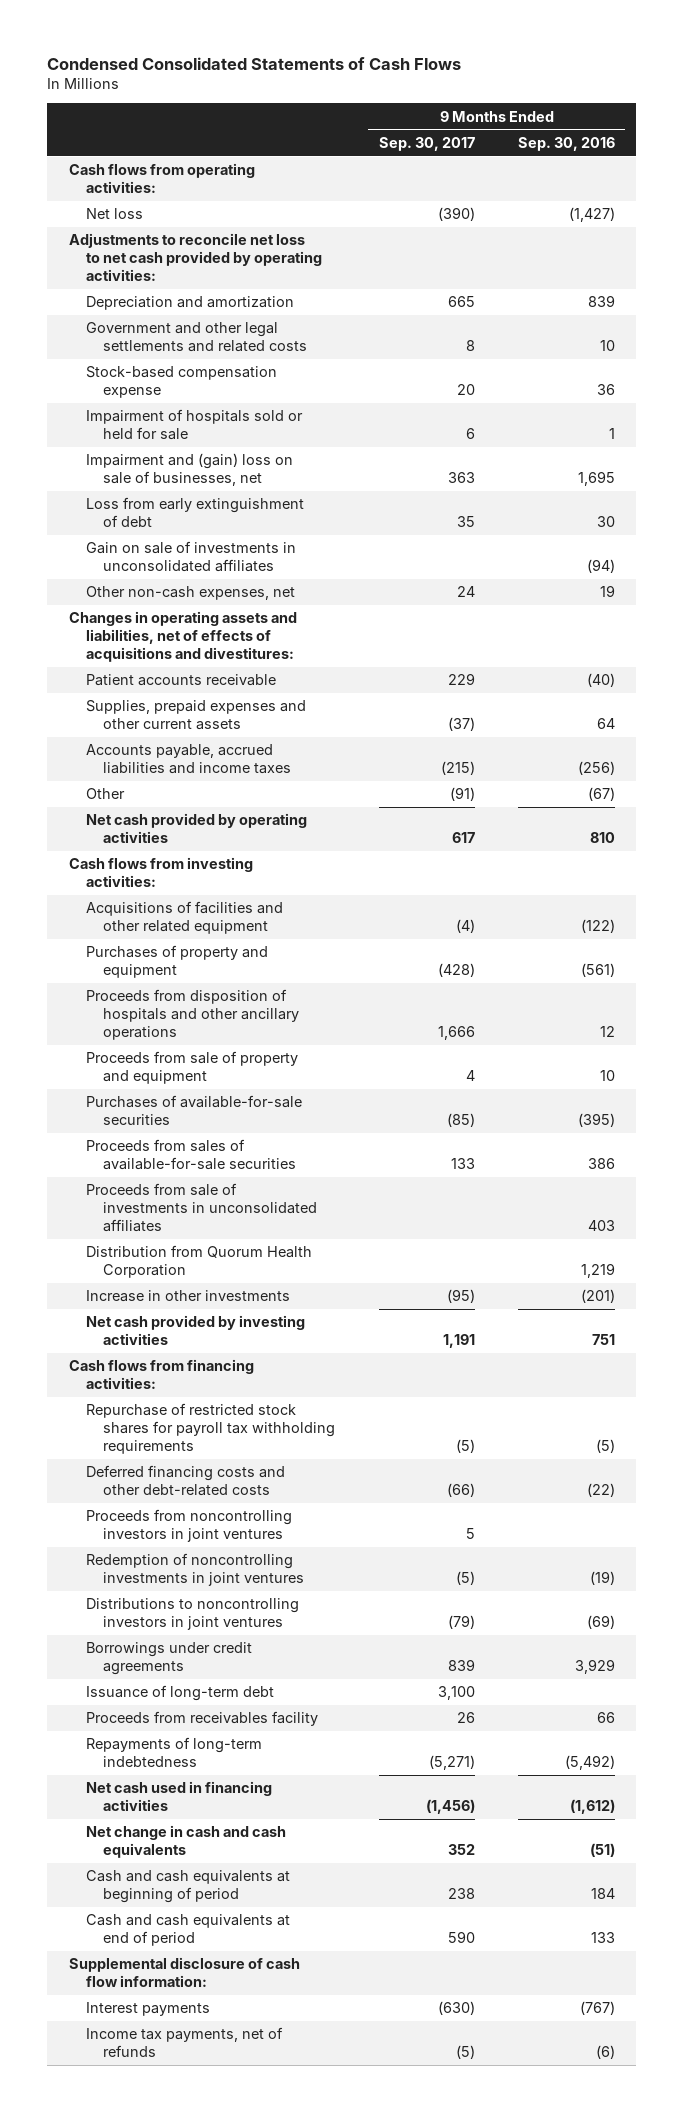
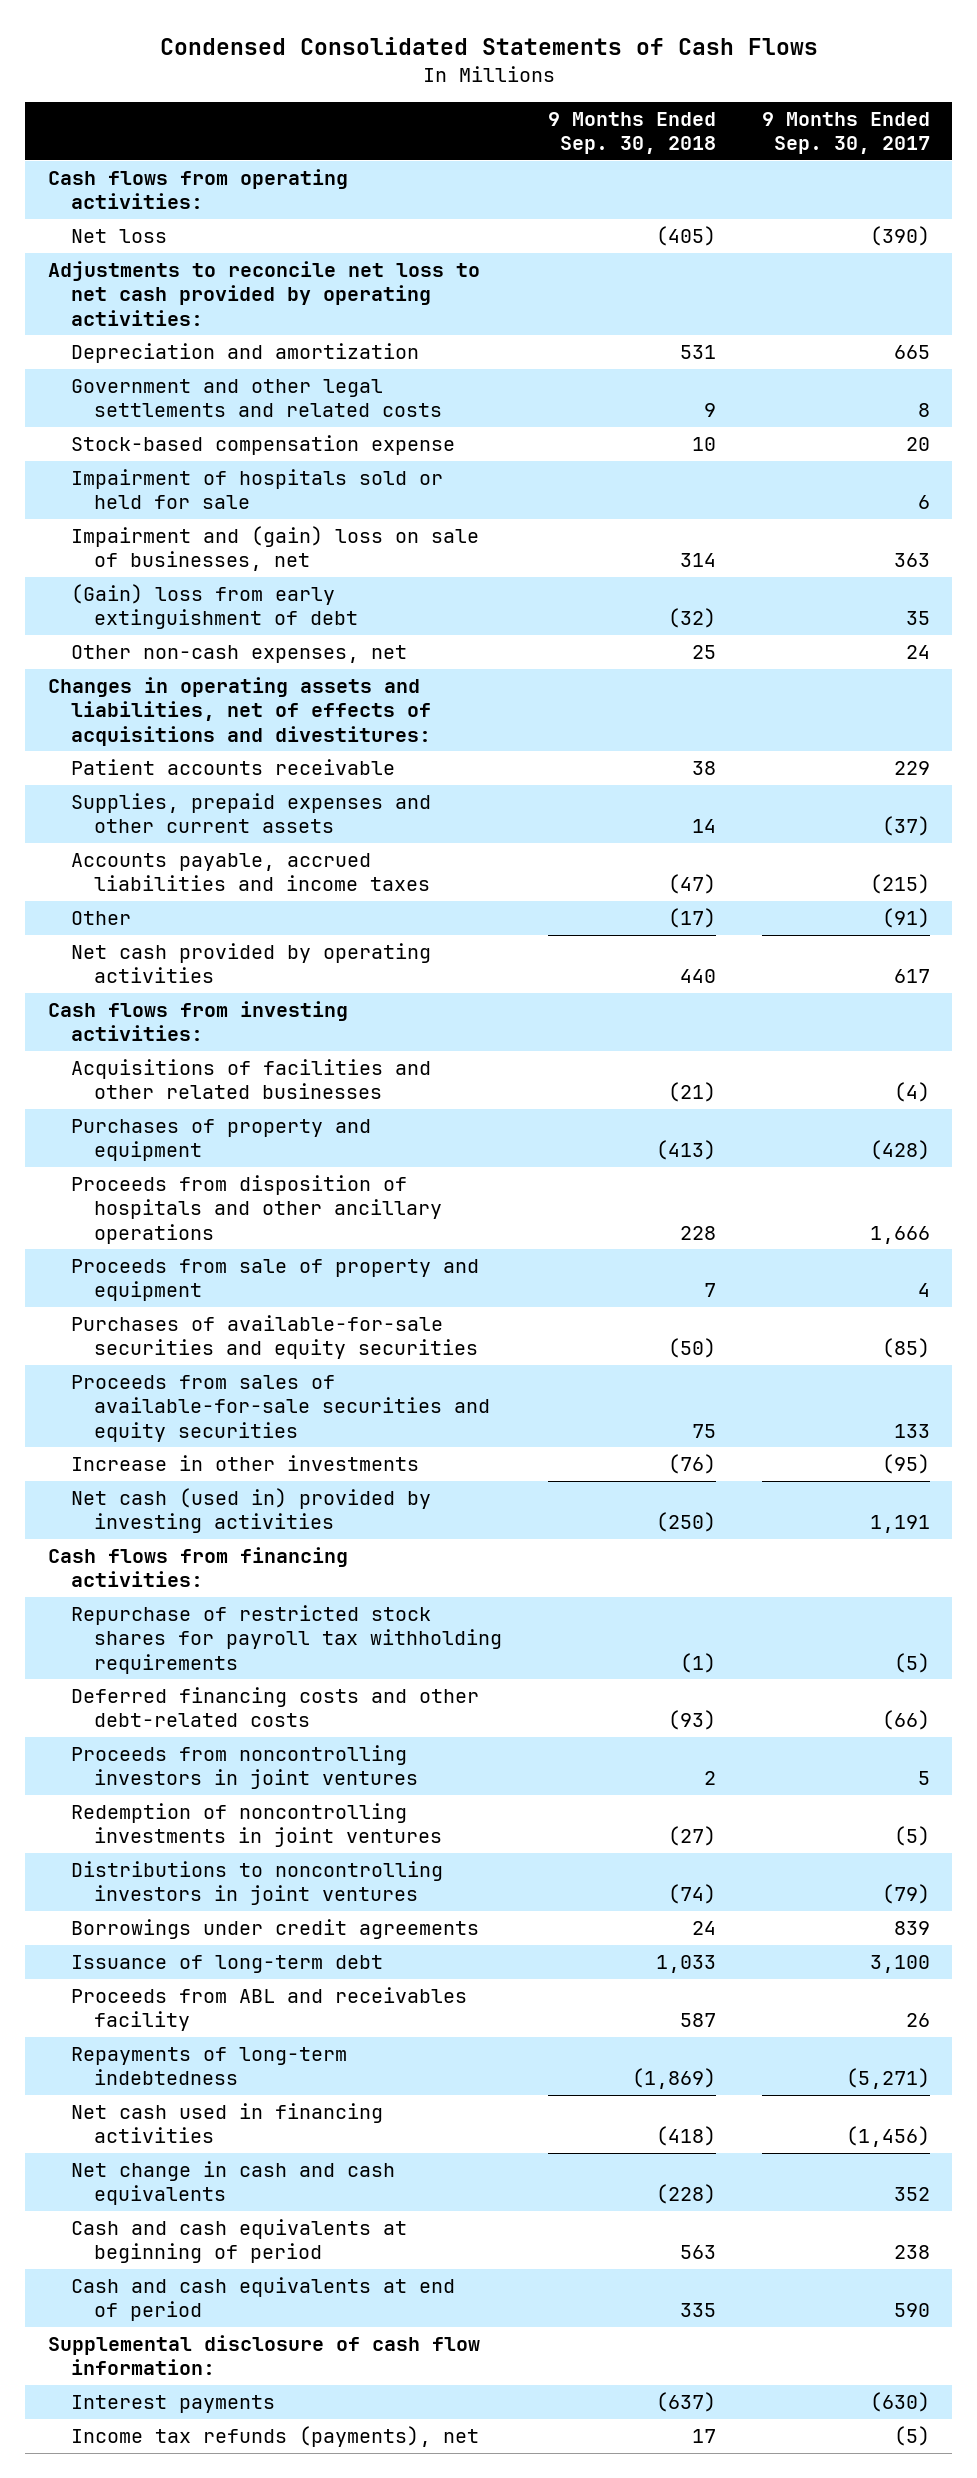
[517,136,615,151] Sep. 30, 2016 -> none
none -> [548,111,717,154] 9 Months Ended Sep. 30, 2018
[86,541,297,573] Gain on sale of investments in unconsolidated affiliates -> none
[86,497,305,528] Loss from early extinguishment of debt -> [71,584,359,630] (Gain) loss from early extinguishment of debt
[86,901,284,935] Acquisitions of facilities and other related equipment -> [71,1059,432,1100] Acquisitions of facilities and other related businesses
[86,1183,318,1233] Proceeds from sale of investments in unconsolidated affiliates -> none
[86,1245,313,1279] Distribution from Quorum Health Corporation -> none
[86,1095,303,1126] Purchases of available-for-sale securities -> [71,1315,479,1360] Purchases of available-for-sale securities and equity securities
[86,1139,297,1171] Proceeds from sales of available-for-sale securities -> [71,1375,491,1442] Proceeds from sales of available-for-sale securities and equity securities
[86,1315,306,1346] Net cash provided by investing activities -> [71,1488,432,1534] Net cash (used in) provided by investing activities
[86,1711,319,1727] Proceeds from receivables facility -> [71,1987,468,2032] Proceeds from ABL and receivables facility
[86,2027,284,2058] Income tax payments, net of refunds -> [71,2426,480,2448] Income tax refunds (payments), net

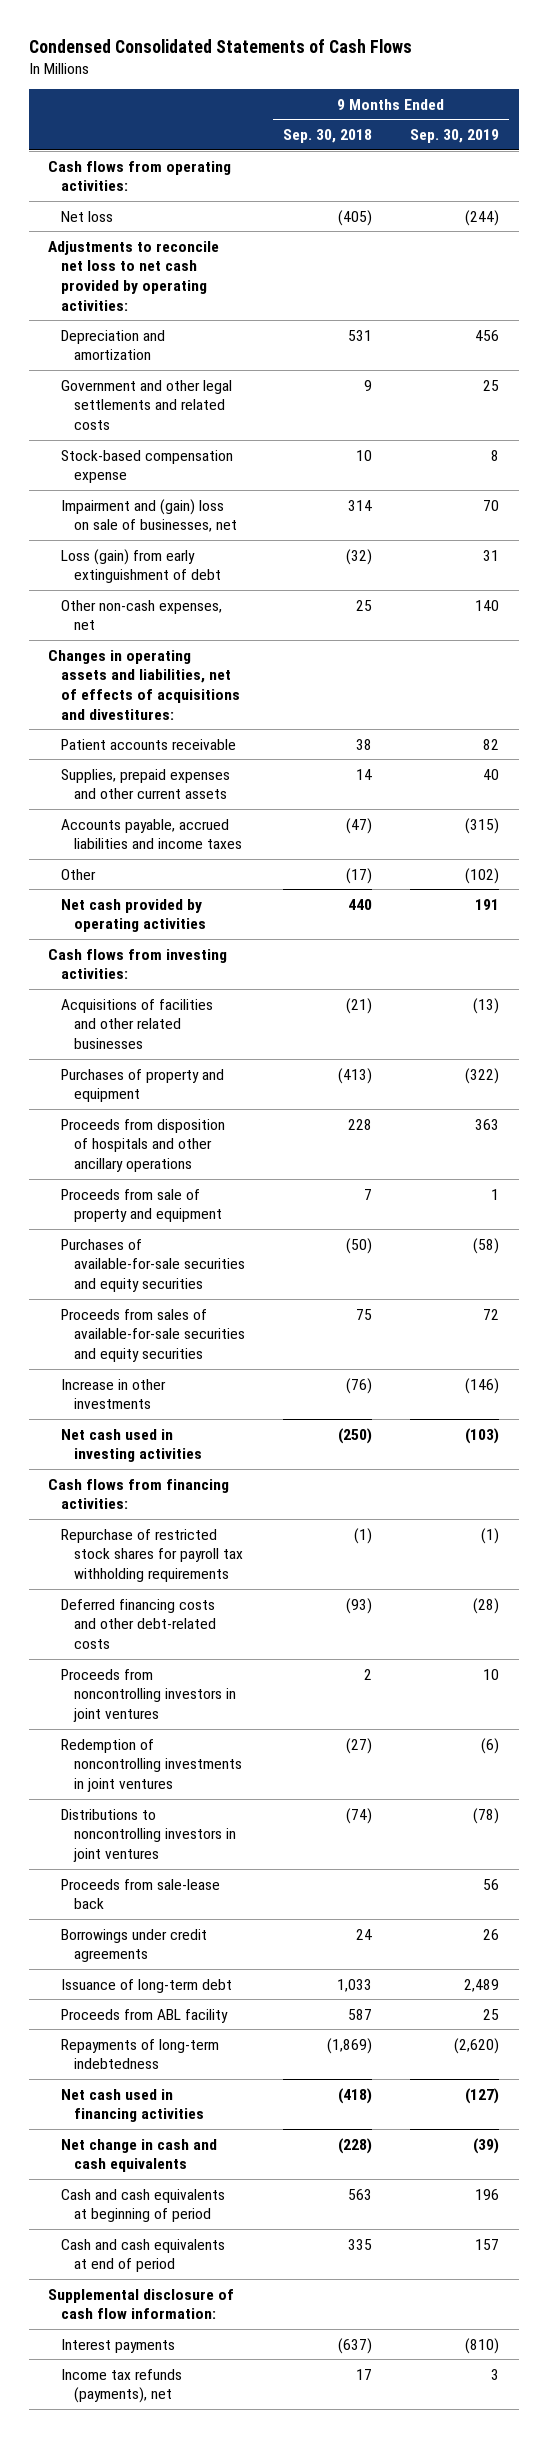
[761,111,930,154] 9 Months Ended Sep. 30, 2017 -> none
none -> [410,129,500,144] Sep. 30, 2019
[71,469,444,510] Impairment of hospitals sold or held for sale -> none
[71,584,359,630] (Gain) loss from early extinguishment of debt -> [61,548,221,584] Loss (gain) from early extinguishment of debt
[71,1488,432,1534] Net cash (used in) provided by investing activities -> [61,1428,202,1463] Net cash used in investing activities
none -> [61,1878,221,1910] Proceeds from sale-lease back
[71,1987,468,2032] Proceeds from ABL and receivables facility -> [61,2008,229,2023] Proceeds from ABL facility

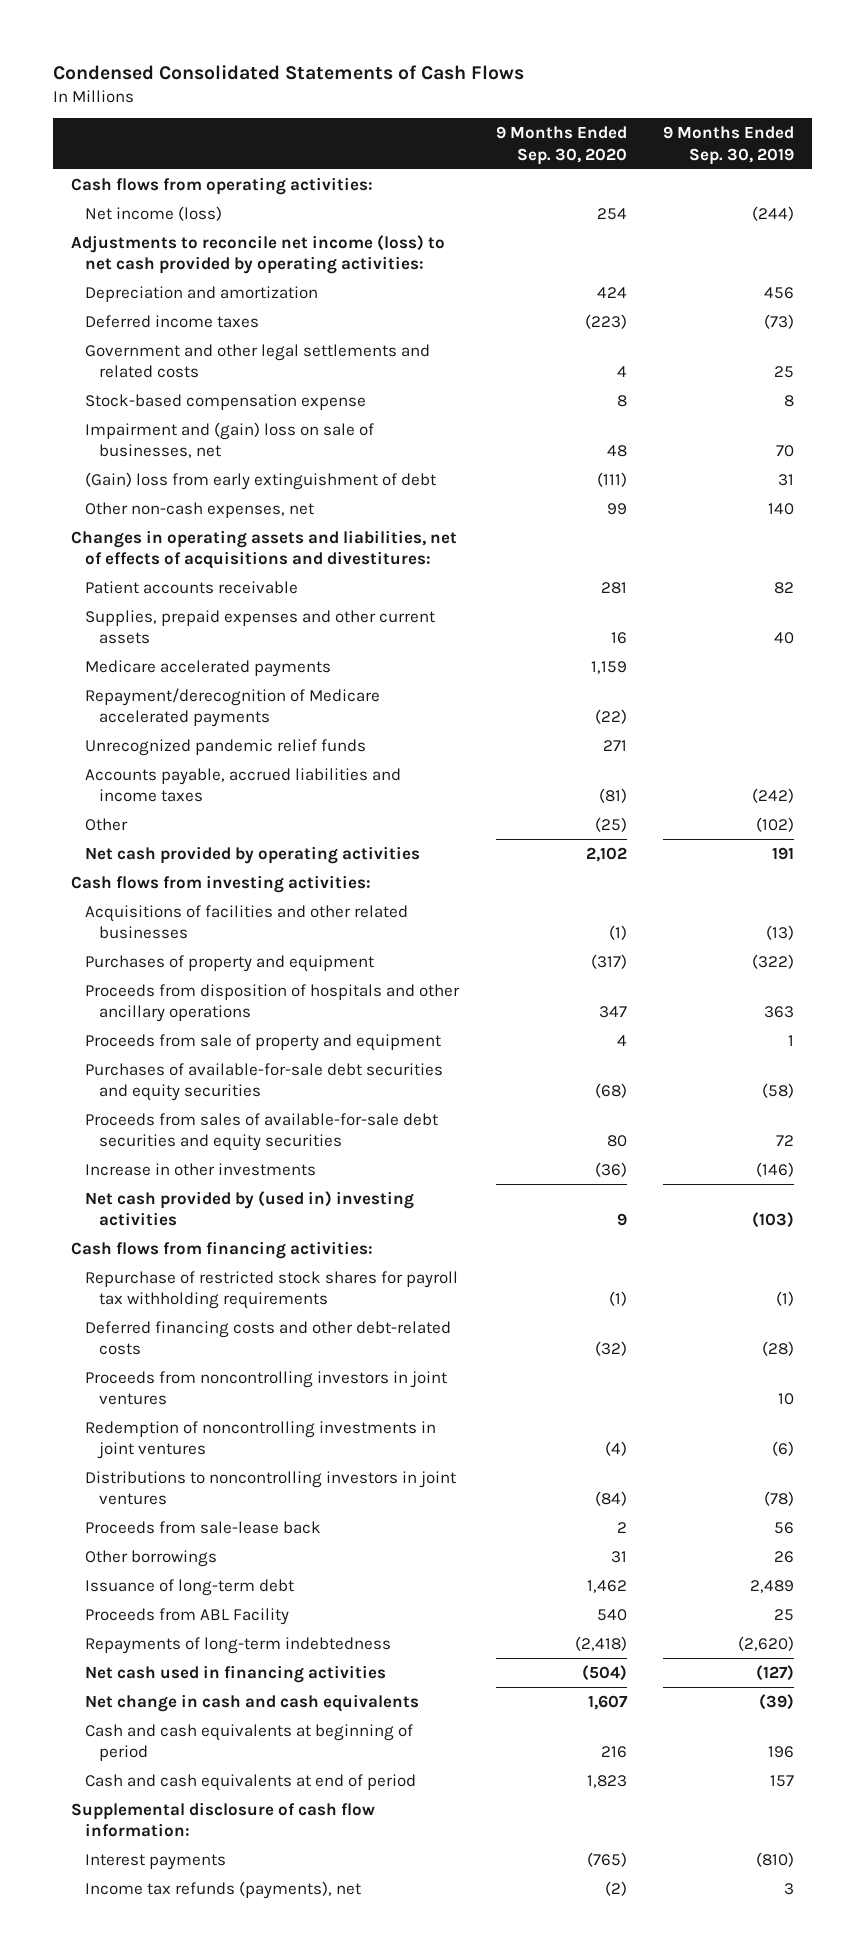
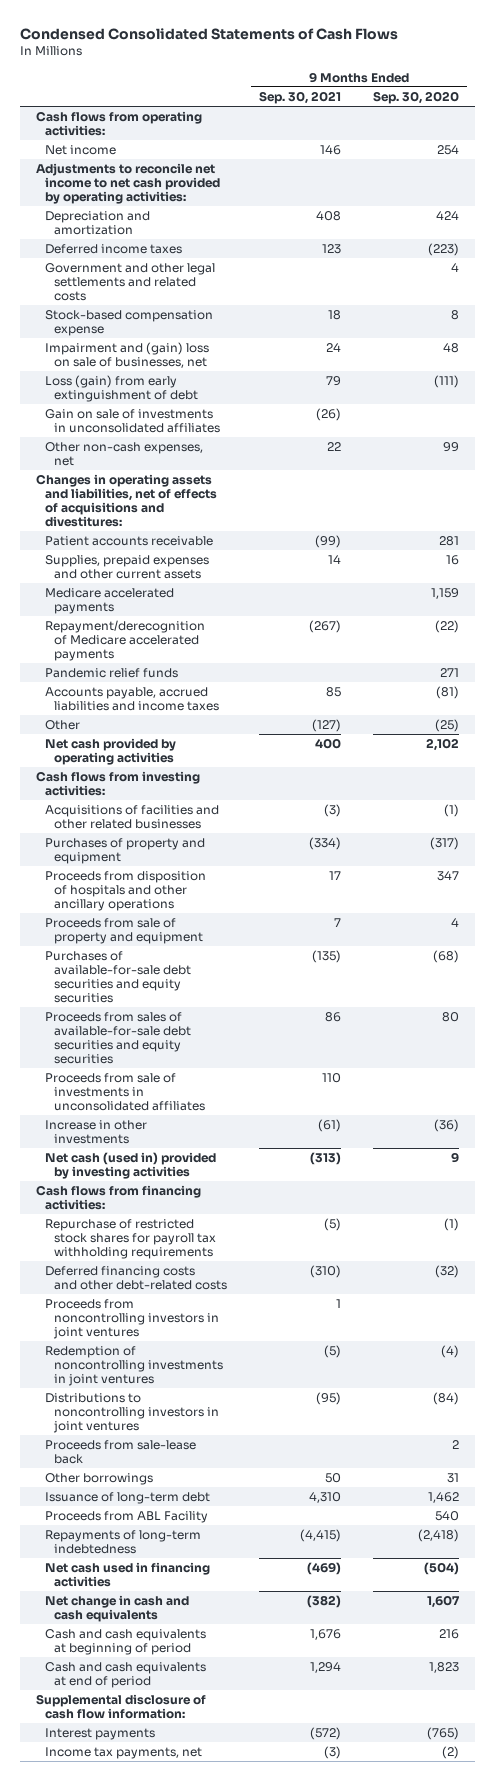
[663,126,795,165] 9 Months Ended Sep. 30, 2019 -> none
none -> [258,90,341,104] Sep. 30, 2021
[84,205,222,221] Net income (loss) -> [44,145,116,156] Net income
[70,234,445,275] Adjustments to reconcile net income (loss) to net cash provided by operating activities: -> [35,163,220,205] Adjustments to reconcile net income to net cash provided by operating activities:
[84,471,436,490] (Gain) loss from early extinguishment of debt -> [44,375,199,403] Loss (gain) from early extinguishment of debt
none -> [44,409,221,434] Gain on sale of investments in unconsolidated affiliates
[84,738,366,756] Unrecognized pandemic relief funds -> [44,668,178,679] Pandemic relief funds
none -> [44,1073,206,1112] Proceeds from sale of investments in unconsolidated affiliates
[84,1190,414,1227] Net cash provided by (used in) investing activities -> [44,1152,216,1180] Net cash (used in) provided by investing activities
[84,1880,361,1899] Income tax refunds (payments), net -> [44,1747,202,1760] Income tax payments, net

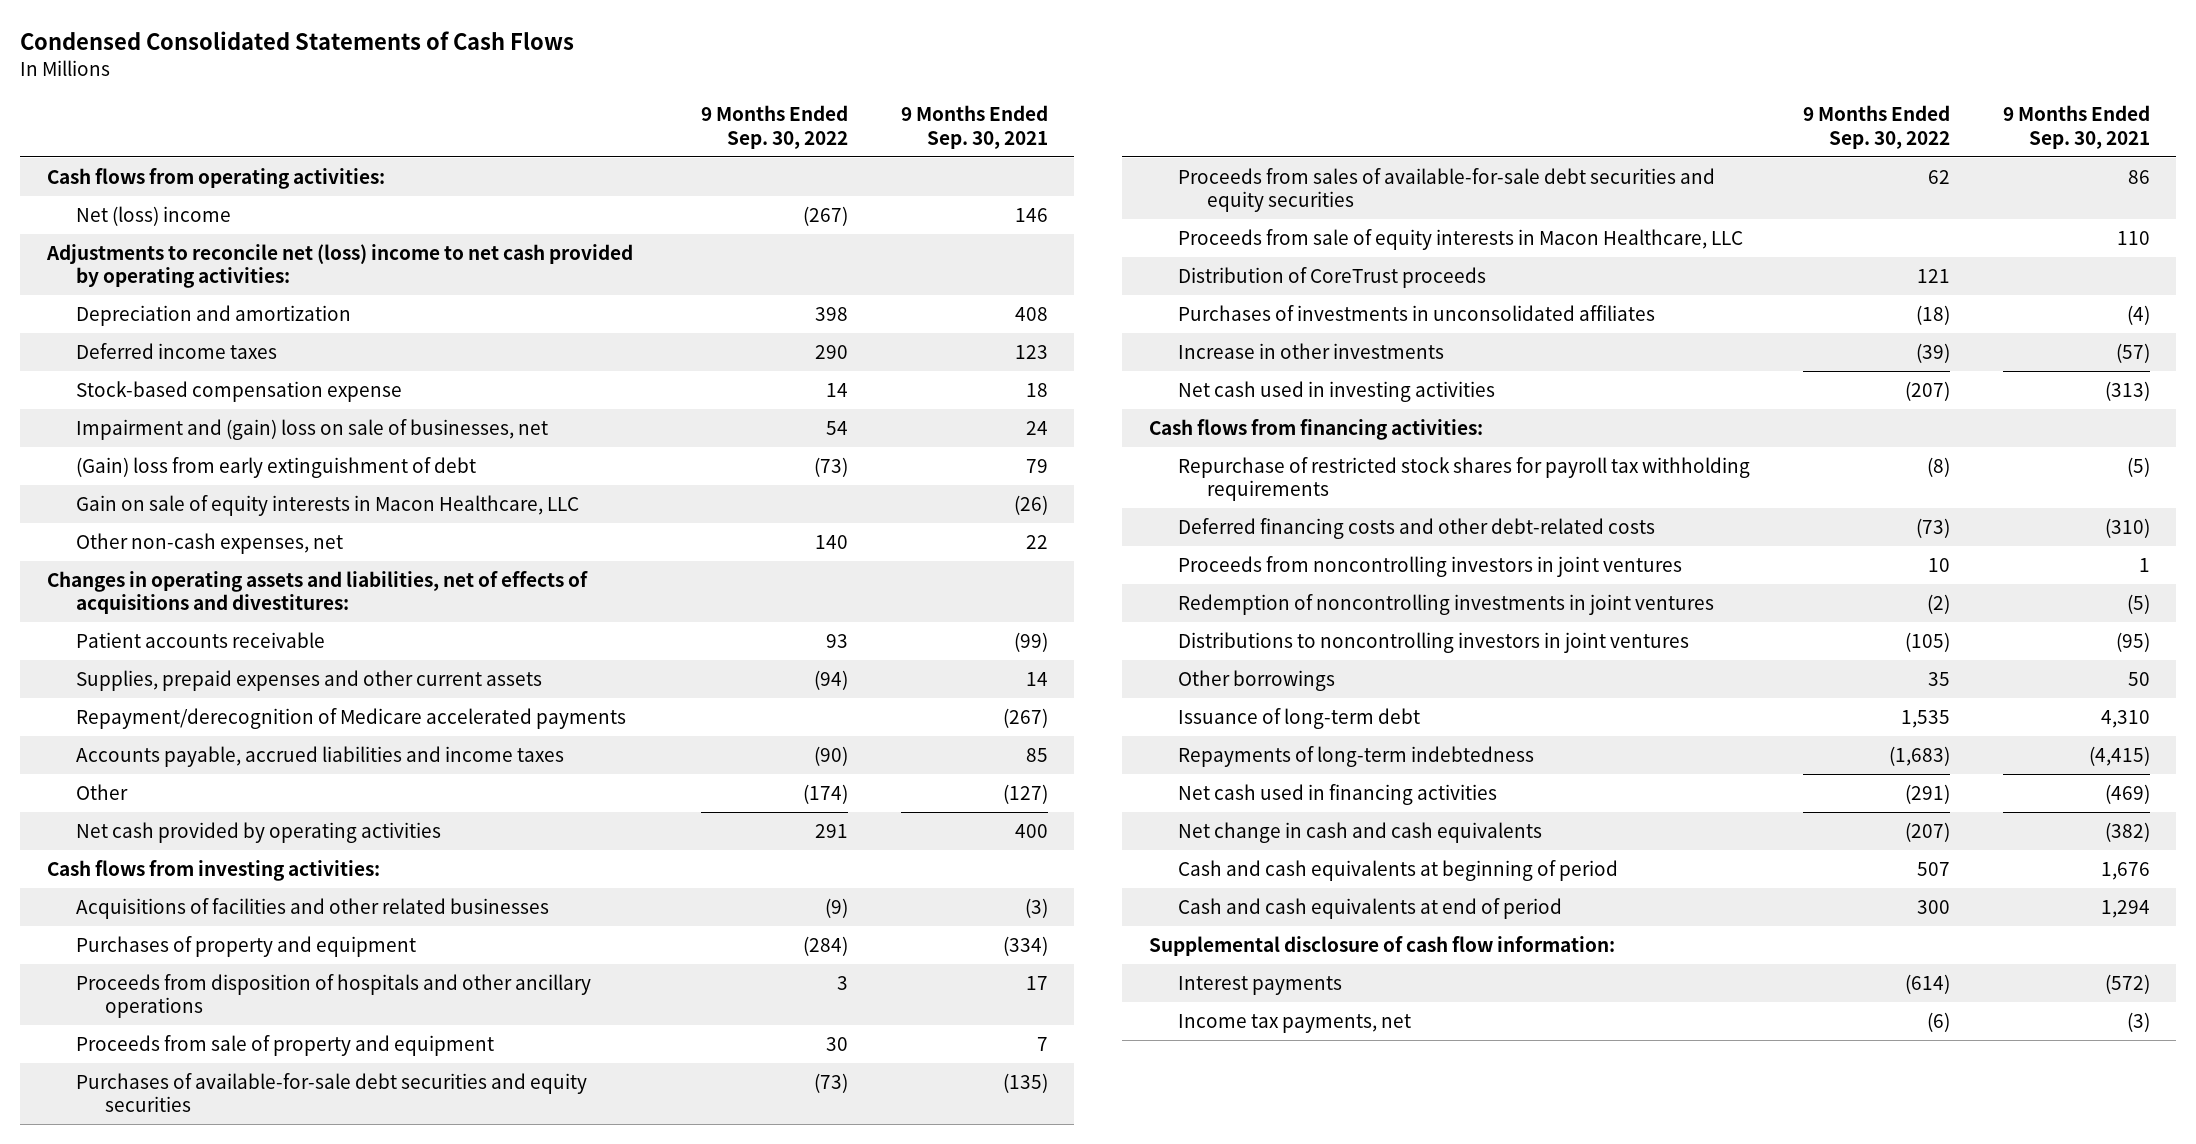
[372,90,459,104] Sep. 30, 2020 -> none
none -> [700,105,848,149] 9 Months Ended Sep. 30, 2022
[44,145,116,156] Net income -> [75,205,231,226] Net (loss) income
[35,163,220,205] Adjustments to reconcile net income to net cash provided by operating activities: -> [45,243,633,289] Adjustments to reconcile net (loss) income to net cash provided by operating activities:
[44,263,215,302] Government and other legal settlements and related costs -> none
[44,409,221,434] Gain on sale of investments in unconsolidated affiliates -> none
[44,375,199,403] Loss (gain) from early extinguishment of debt -> [75,456,476,478] (Gain) loss from early extinguishment of debt
none -> [75,494,579,516] Gain on sale of equity interests in Macon Healthcare, LLC
[44,588,174,615] Medicare accelerated payments -> none
[44,668,178,679] Pandemic relief funds -> none
[44,1073,206,1112] Proceeds from sale of investments in unconsolidated affiliates -> [1177,228,1743,250] Proceeds from sale of equity interests in Macon Healthcare, LLC
none -> [1177,266,1486,288] Distribution of CoreTrust proceeds
none -> [1177,304,1655,321] Purchases of investments in unconsolidated affiliates
[317,1119,341,1133] (61) -> [2115,342,2150,363] (57)
[44,1152,216,1180] Net cash (used in) provided by investing activities -> [1177,380,1495,402] Net cash used in investing activities
[44,1440,196,1465] Proceeds from sale-lease back -> none
[44,1511,208,1524] Proceeds from ABL Facility -> none

